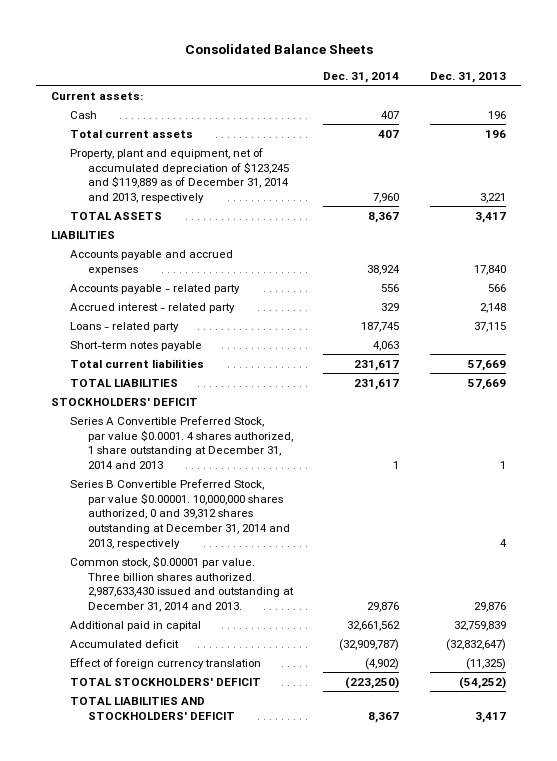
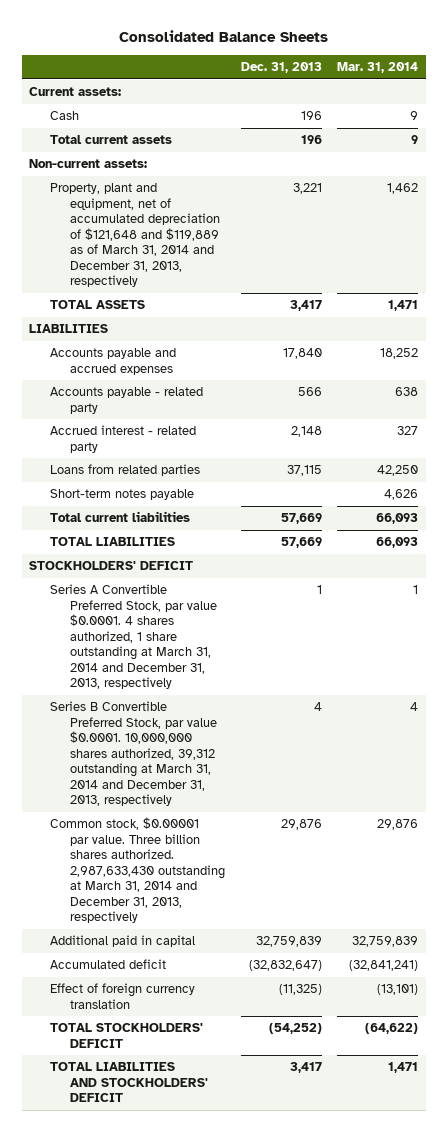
[323,71,400,83] Dec. 31, 2014 -> none
none -> [337,62,419,74] Mar. 31, 2014
none -> [29,159,148,169] Non-current assets:
[69,147,290,203] Property, plant and equipment, net of accumulated depreciation of $123,245 and $119,889 as of December 31, 2014 and 2013, respectively -> [49,183,221,288] Property, plant and equipment, net of accumulated depreciation of $121,648 and $119,889 as of March 31, 2014 and December 31, 2013, respectively
[69,321,179,332] Loans - related party -> [49,464,200,477] Loans from related parties
[69,415,294,469] Series A Convertible Preferred Stock, par value $0.0001. 4 shares authorized, 1 share outstanding at December 31, 2014 and 2013 -> [49,584,218,690] Series A Convertible Preferred Stock, par value $0.0001. 4 shares authorized, 1 share outstanding at March 31, 2014 and December 31, 2013, respectively
[69,478,291,549] Series B Convertible Preferred Stock, par value $0.00001. 10,000,000 shares authorized, 0 and 39,312 shares outstanding at December 31, 2014 and 2013, respectively -> [49,701,218,807] Series B Convertible Preferred Stock, par value $0.0001. 10,000,000 shares authorized, 39,312 outstanding at March 31, 2014 and December 31, 2013, respectively
[69,555,295,612] Common stock, $0.00001 par value. Three billion shares authorized. 2,987,633,430 issued and outstanding at December 31, 2014 and 2013. -> [49,817,226,924] Common stock, $0.00001 par value. Three billion shares authorized. 2,987,633,430 outstanding at March 31, 2014 and December 31, 2013, respectively

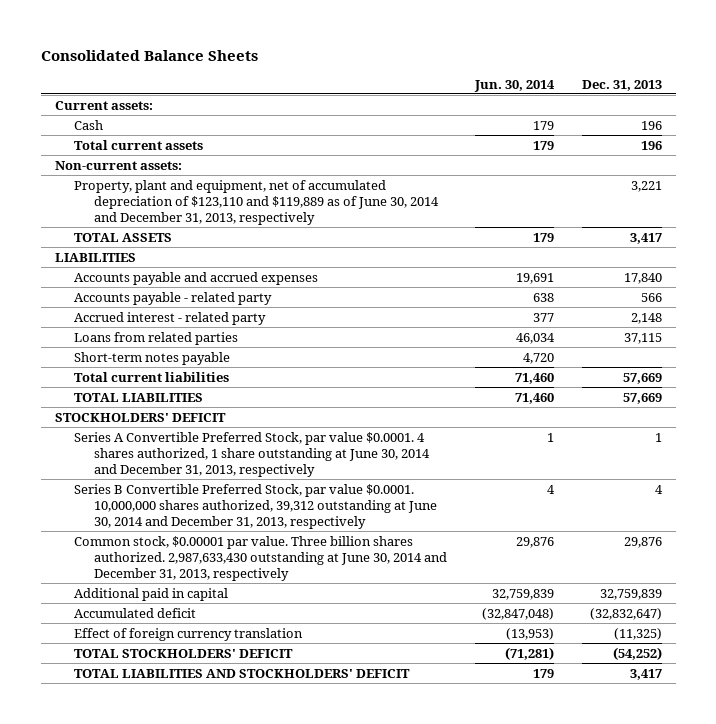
[337,62,419,74] Mar. 31, 2014 -> none
none -> [473,79,555,92] Jun. 30, 2014
[49,183,221,288] Property, plant and equipment, net of accumulated depreciation of $121,648 and $119,889 as of March 31, 2014 and December 31, 2013, respectively -> [74,179,439,226] Property, plant and equipment, net of accumulated depreciation of $123,110 and $119,889 as of June 30, 2014 and December 31, 2013, respectively
[49,584,218,690] Series A Convertible Preferred Stock, par value $0.0001. 4 shares authorized, 1 share outstanding at March 31, 2014 and December 31, 2013, respectively -> [74,431,430,478] Series A Convertible Preferred Stock, par value $0.0001. 4 shares authorized, 1 share outstanding at June 30, 2014 and December 31, 2013, respectively
[49,701,218,807] Series B Convertible Preferred Stock, par value $0.0001. 10,000,000 shares authorized, 39,312 outstanding at March 31, 2014 and December 31, 2013, respectively -> [74,483,437,530] Series B Convertible Preferred Stock, par value $0.0001. 10,000,000 shares authorized, 39,312 outstanding at June 30, 2014 and December 31, 2013, respectively
[49,817,226,924] Common stock, $0.00001 par value. Three billion shares authorized. 2,987,633,430 outstanding at March 31, 2014 and December 31, 2013, respectively -> [74,535,447,582] Common stock, $0.00001 par value. Three billion shares authorized. 2,987,633,430 outstanding at June 30, 2014 and December 31, 2013, respectively

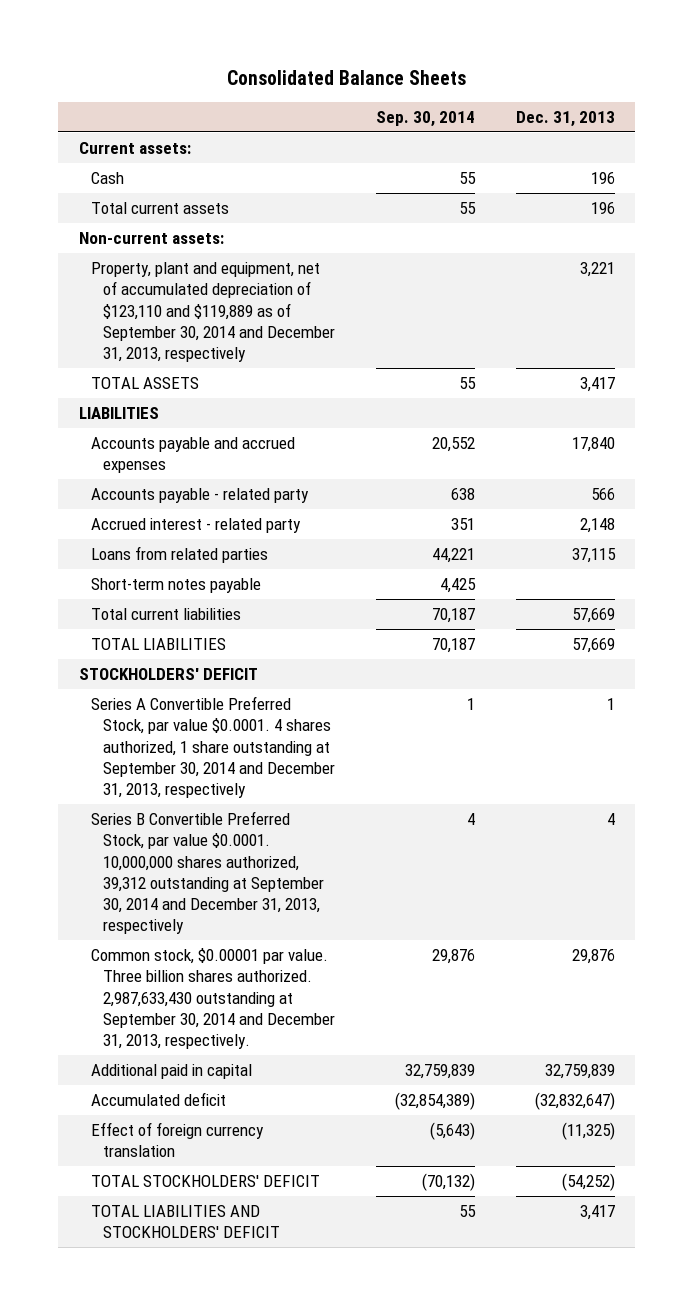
[473,79,555,92] Jun. 30, 2014 -> none
none -> [375,110,475,127] Sep. 30, 2014
[74,179,439,226] Property, plant and equipment, net of accumulated depreciation of $123,110 and $119,889 as of June 30, 2014 and December 31, 2013, respectively -> [90,262,335,363] Property, plant and equipment, net of accumulated depreciation of $123,110 and $119,889 as of September 30, 2014 and December 31, 2013, respectively
[74,431,430,478] Series A Convertible Preferred Stock, par value $0.0001. 4 shares authorized, 1 share outstanding at June 30, 2014 and December 31, 2013, respectively -> [90,696,335,799] Series A Convertible Preferred Stock, par value $0.0001. 4 shares authorized, 1 share outstanding at September 30, 2014 and December 31, 2013, respectively
[74,483,437,530] Series B Convertible Preferred Stock, par value $0.0001. 10,000,000 shares authorized, 39,312 outstanding at June 30, 2014 and December 31, 2013, respectively -> [90,811,324,935] Series B Convertible Preferred Stock, par value $0.0001. 10,000,000 shares authorized, 39,312 outstanding at September 30, 2014 and December 31, 2013, respectively
[74,535,447,582] Common stock, $0.00001 par value. Three billion shares authorized. 2,987,633,430 outstanding at June 30, 2014 and December 31, 2013, respectively -> [90,948,335,1050] Common stock, $0.00001 par value. Three billion shares authorized. 2,987,633,430 outstanding at September 30, 2014 and December 31, 2013, respectively.

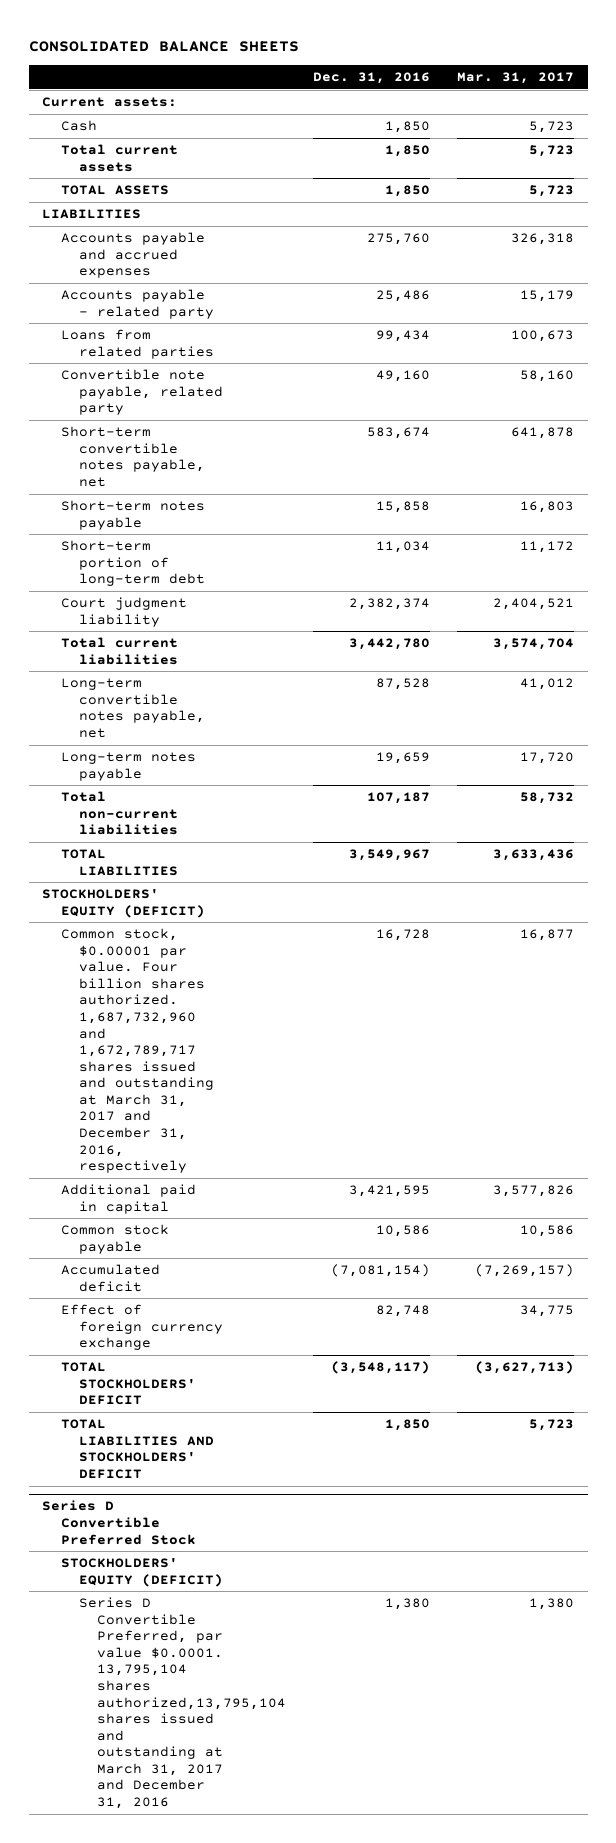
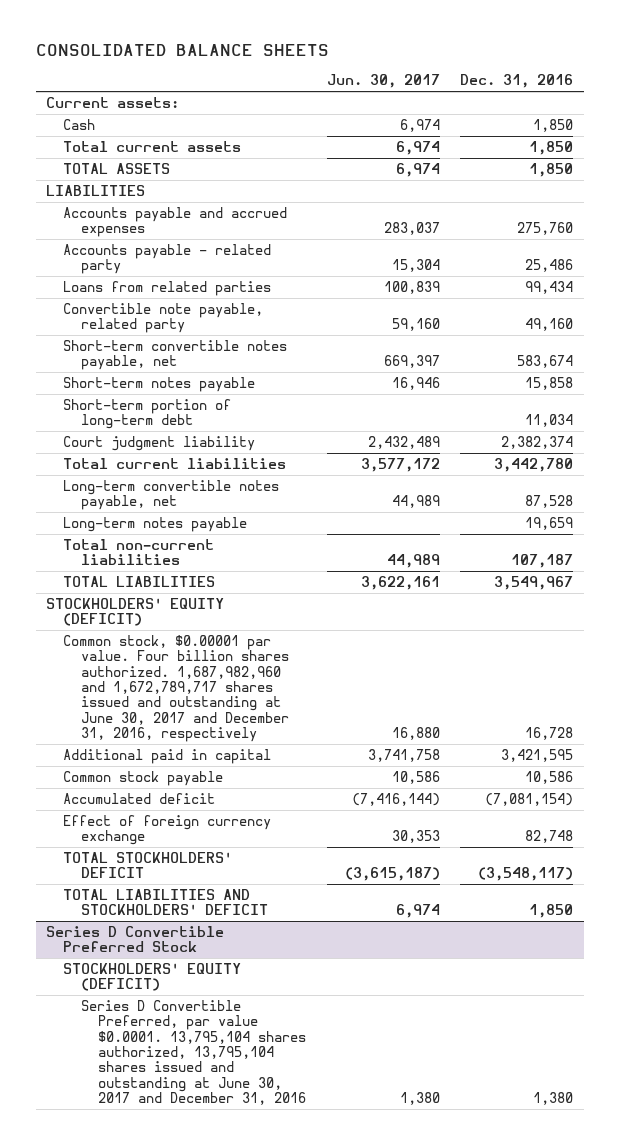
[457,72,575,85] Mar. 31, 2017 -> none
none -> [326,74,440,89] Jun. 30, 2017
[60,928,215,1174] Common stock, $0.00001 par value. Four billion shares authorized. 1,687,732,960 and 1,672,789,717 shares issued and outstanding at March 31, 2017 and December 31, 2016, respectively -> [63,634,289,743] Common stock, $0.00001 par value. Four billion shares authorized. 1,687,982,960 and 1,672,789,717 shares issued and outstanding at June 30, 2017 and December 31, 2016, respectively
[79,1597,287,1810] Series D Convertible Preferred, par value $0.0001. 13,795,104 shares authorized,13,795,104 shares issued and outstanding at March 31, 2017 and December 31, 2016 -> [80,999,306,1106] Series D Convertible Preferred, par value $0.0001. 13,795,104 shares authorized, 13,795,104 shares issued and outstanding at June 30, 2017 and December 31, 2016

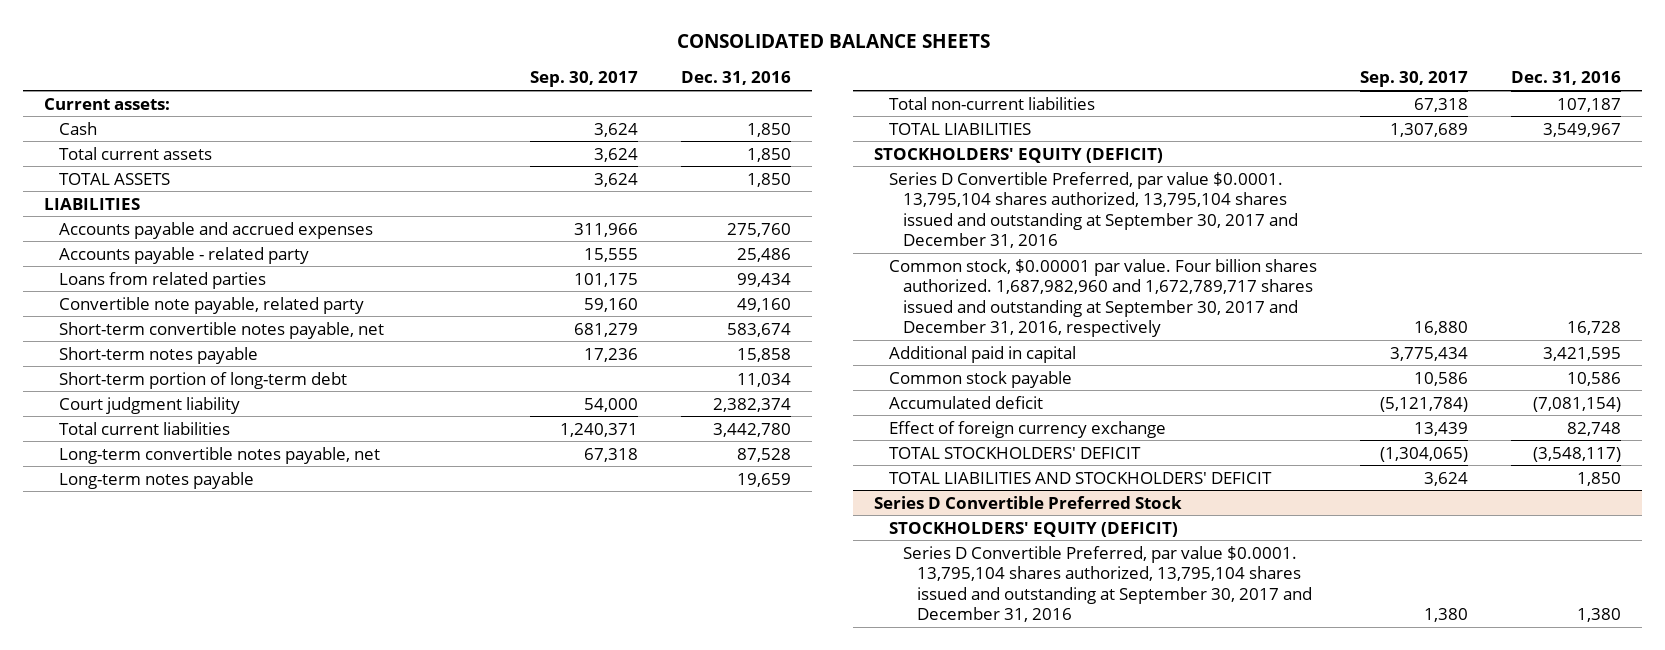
[326,74,440,89] Jun. 30, 2017 -> none
none -> [529,71,638,88] Sep. 30, 2017
none -> [888,171,1298,249] Series D Convertible Preferred, par value $0.0001. 13,795,104 shares authorized, 13,795,104 shares issued and outstanding at September 30, 2017 and December 31, 2016
[63,634,289,743] Common stock, $0.00001 par value. Four billion shares authorized. 1,687,982,960 and 1,672,789,717 shares issued and outstanding at June 30, 2017 and December 31, 2016, respectively -> [888,258,1317,338] Common stock, $0.00001 par value. Four billion shares authorized. 1,687,982,960 and 1,672,789,717 shares issued and outstanding at September 30, 2017 and December 31, 2016, respectively
[80,999,306,1106] Series D Convertible Preferred, par value $0.0001. 13,795,104 shares authorized, 13,795,104 shares issued and outstanding at June 30, 2017 and December 31, 2016 -> [902,545,1312,623] Series D Convertible Preferred, par value $0.0001. 13,795,104 shares authorized, 13,795,104 shares issued and outstanding at September 30, 2017 and December 31, 2016

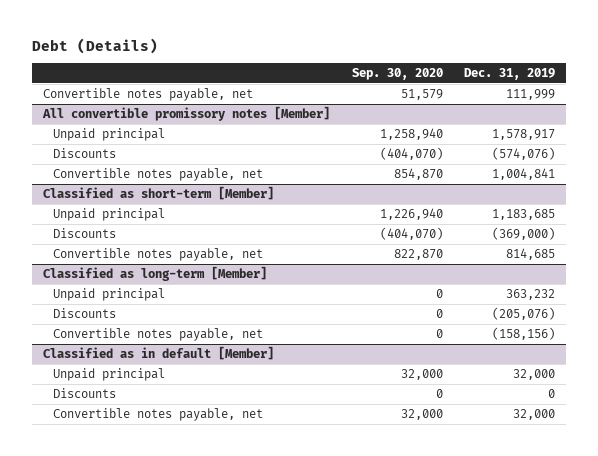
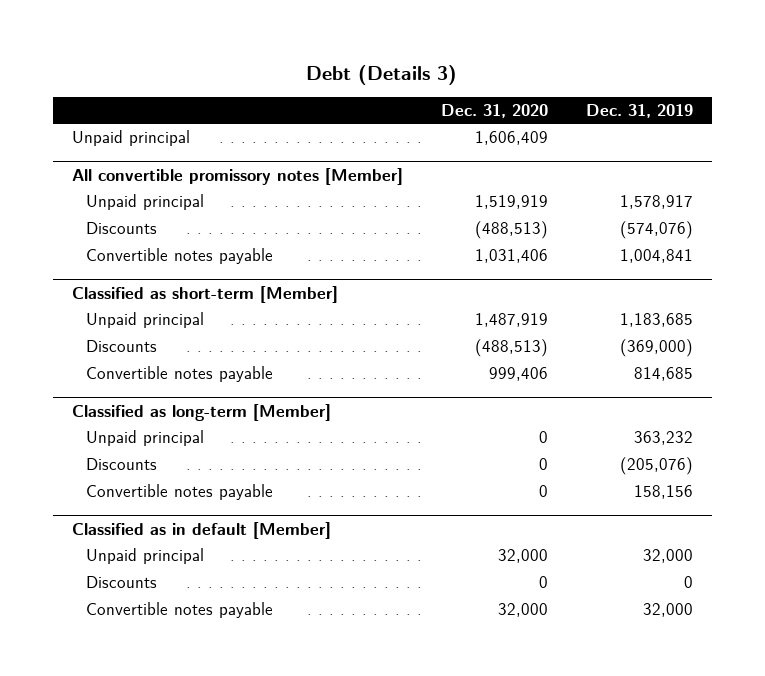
[31,37,158,54] Debt (Details) -> [306,64,458,85] Debt (Details 3)
[351,68,443,81] Sep. 30, 2020 -> none
none -> [440,104,548,119] Dec. 31, 2020
[42,88,253,102] Convertible notes payable, net -> none
none -> [71,130,190,147] Unpaid principal
[52,168,263,182] Convertible notes payable, net -> [85,248,273,265] Convertible notes payable
[52,248,263,262] Convertible notes payable, net -> [85,366,273,383] Convertible notes payable
[52,328,263,342] Convertible notes payable, net -> [85,484,273,501] Convertible notes payable
[492,327,556,341] (158,156) -> [634,485,694,500] 158,156
[52,408,263,422] Convertible notes payable, net -> [85,602,273,619] Convertible notes payable

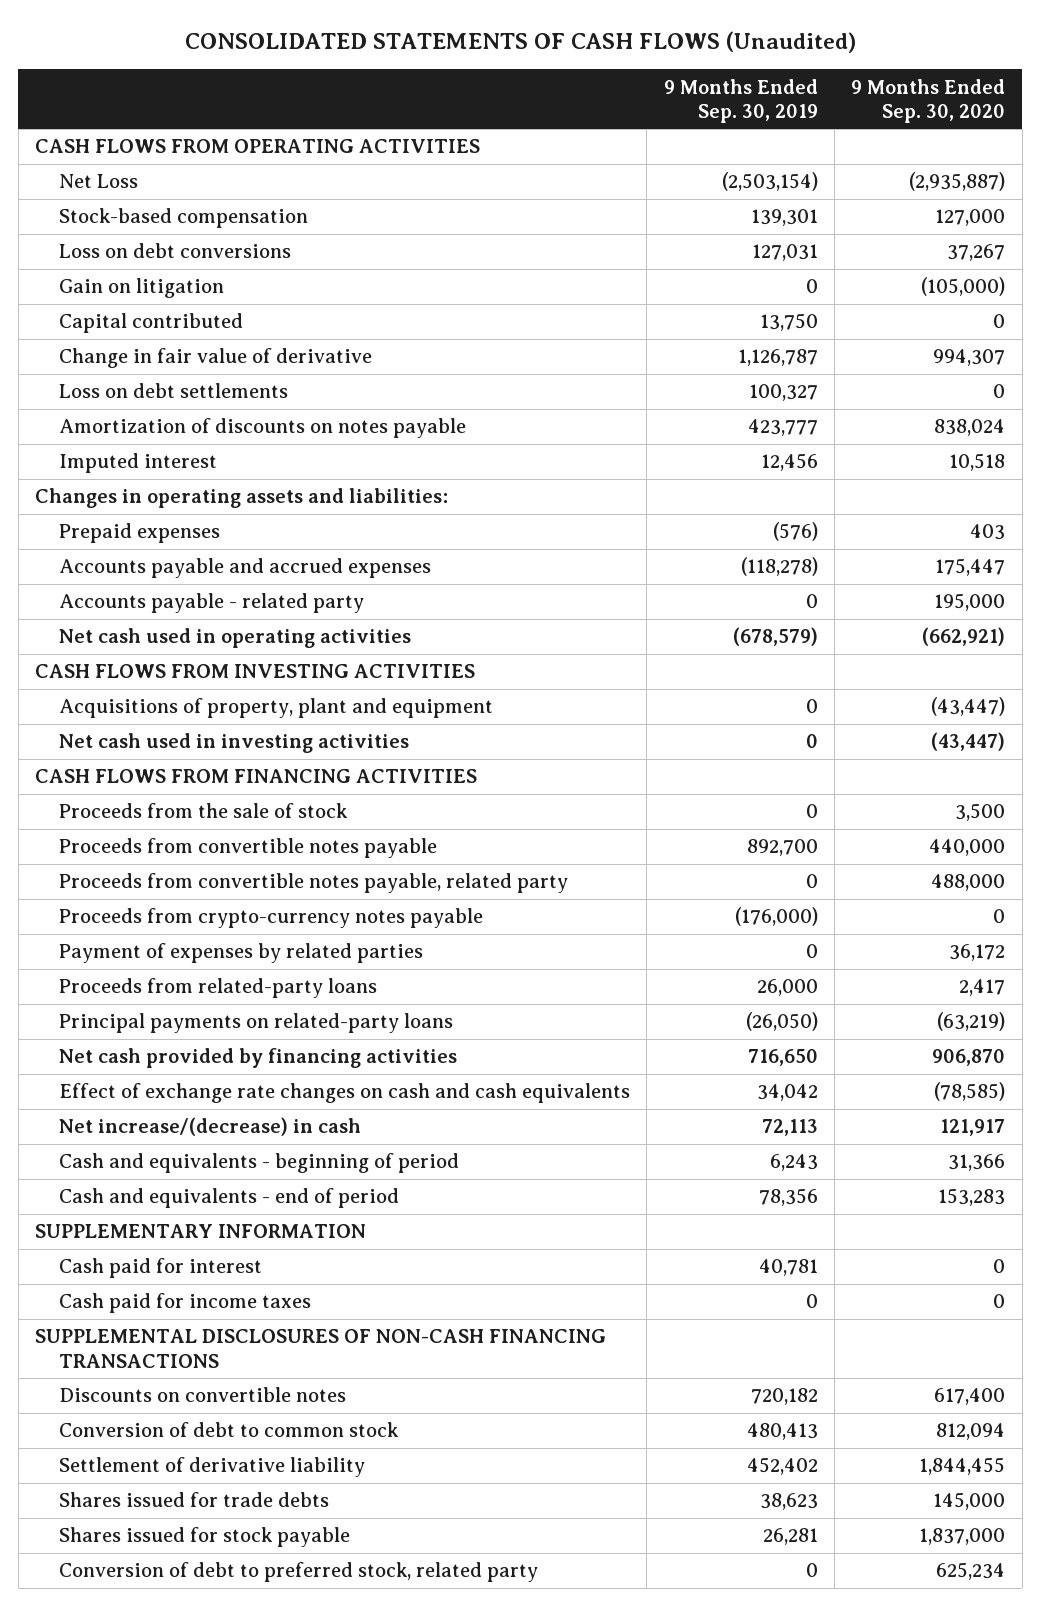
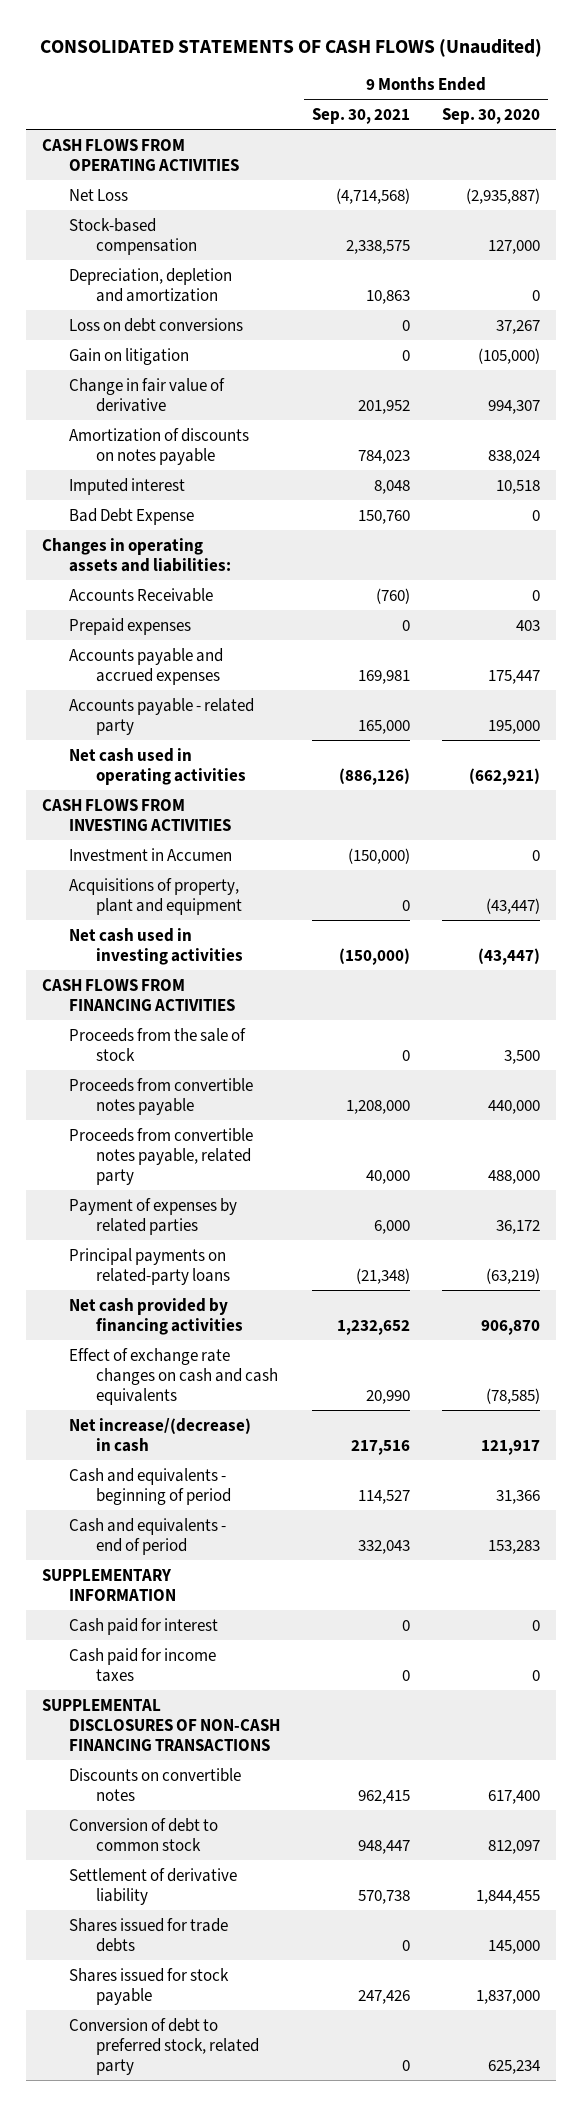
[663,78,818,123] 9 Months Ended Sep. 30, 2019 -> none
none -> [312,108,411,125] Sep. 30, 2021
none -> [69,267,233,302] Depreciation, depletion and amortization
[58,313,243,334] Capital contributed -> none
[58,383,288,399] Loss on debt settlements -> none
none -> [69,507,195,525] Bad Debt Expense
none -> [69,587,214,602] Accounts Receivable
none -> [69,847,233,861] Investment in Accumen
[58,908,483,929] Proceeds from crypto-currency notes payable -> none
[58,978,377,999] Proceeds from related-party loans -> none
[936,1423,1006,1441] 812,094 -> [487,1839,540,1854] 812,097

